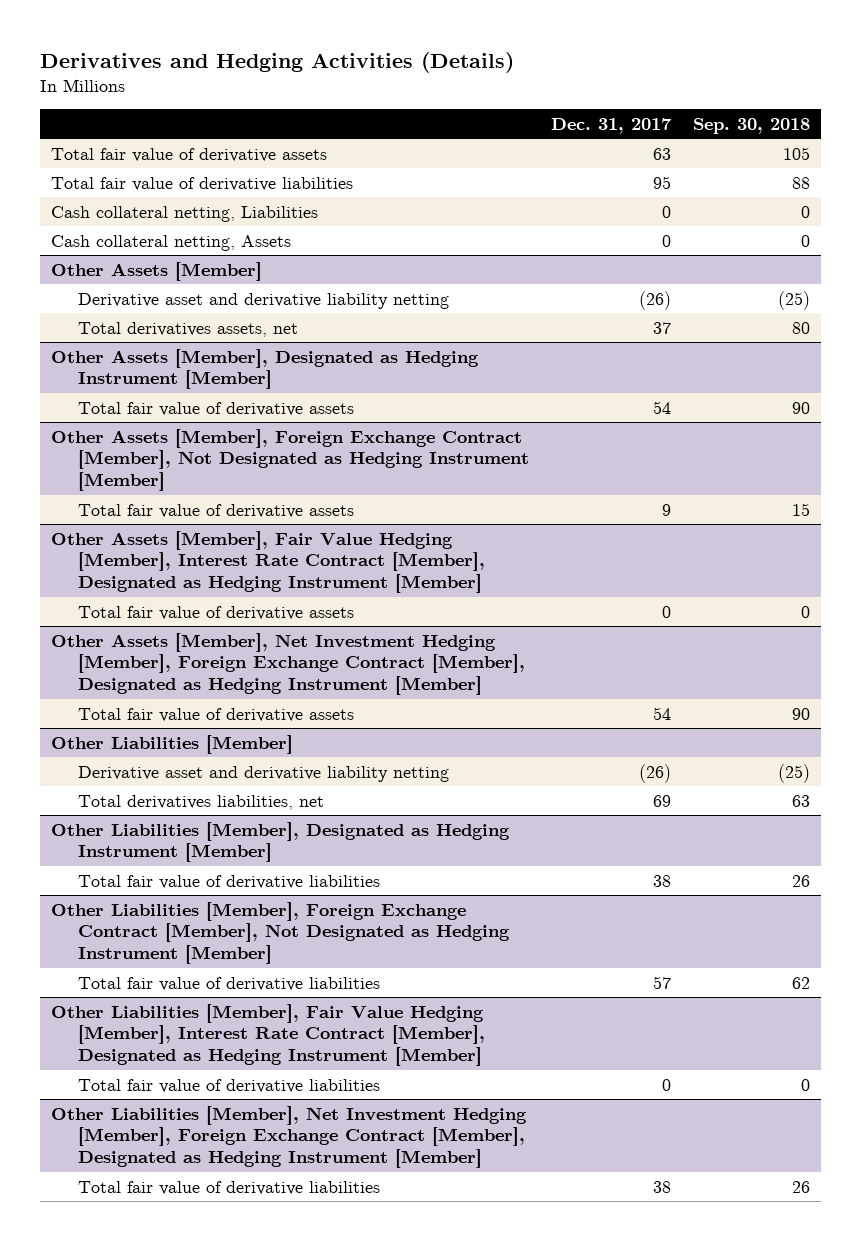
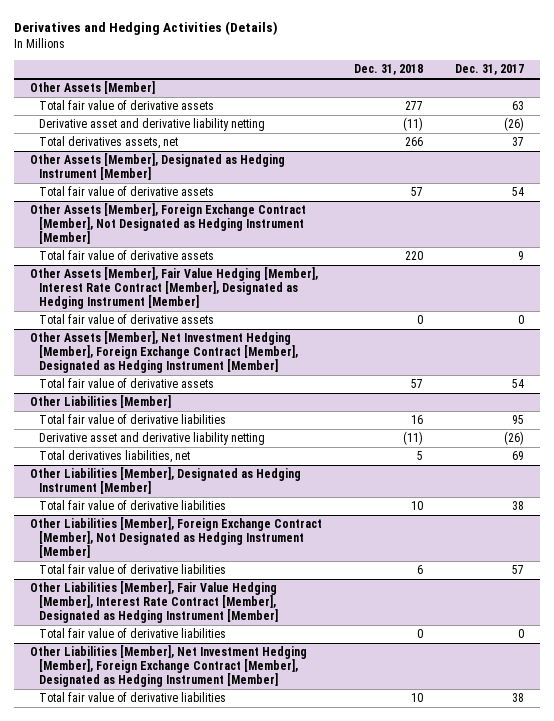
[693,117,811,134] Sep. 30, 2018 -> none
none -> [353,64,423,76] Dec. 31, 2018
[51,147,328,162] Total fair value of derivative assets -> none
[51,176,354,191] Total fair value of derivative liabilities -> none
[51,205,319,222] Cash collateral netting, Liabilities -> none
[51,234,292,251] Cash collateral netting, Assets -> none
none -> [38,100,214,111] Total fair value of derivative assets
none -> [38,414,226,425] Total fair value of derivative liabilities

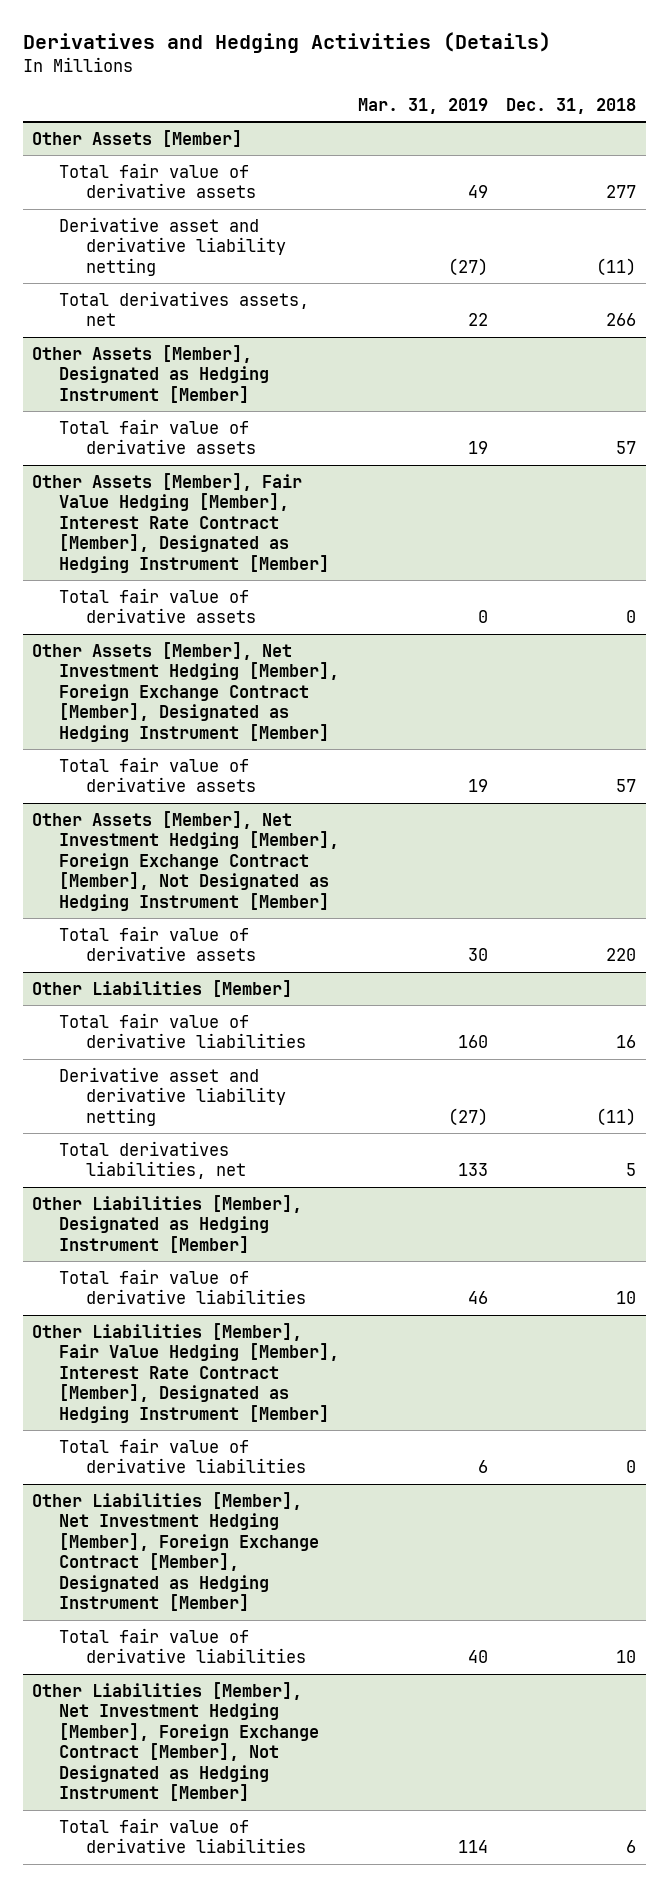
[454,64,524,76] Dec. 31, 2017 -> none
none -> [357,97,488,114] Mar. 31, 2019
[29,203,306,245] Other Assets [Member], Foreign Exchange Contract [Member], Not Designated as Hedging Instrument [Member] -> none
[38,250,214,261] Total fair value of derivative assets -> none
none -> [32,810,339,911] Other Assets [Member], Net Investment Hedging [Member], Foreign Exchange Contract [Member], Not Designated as Hedging Instrument [Member]
none -> [58,925,256,962] Total fair value of derivative assets
[29,517,322,559] Other Liabilities [Member], Foreign Exchange Contract [Member], Not Designated as Hedging Instrument [Member] -> none
[38,564,226,575] Total fair value of derivative liabilities -> none
none -> [32,1681,319,1802] Other Liabilities [Member], Net Investment Hedging [Member], Foreign Exchange Contract [Member], Not Designated as Hedging Instrument [Member]
none -> [58,1817,306,1854] Total fair value of derivative liabilities

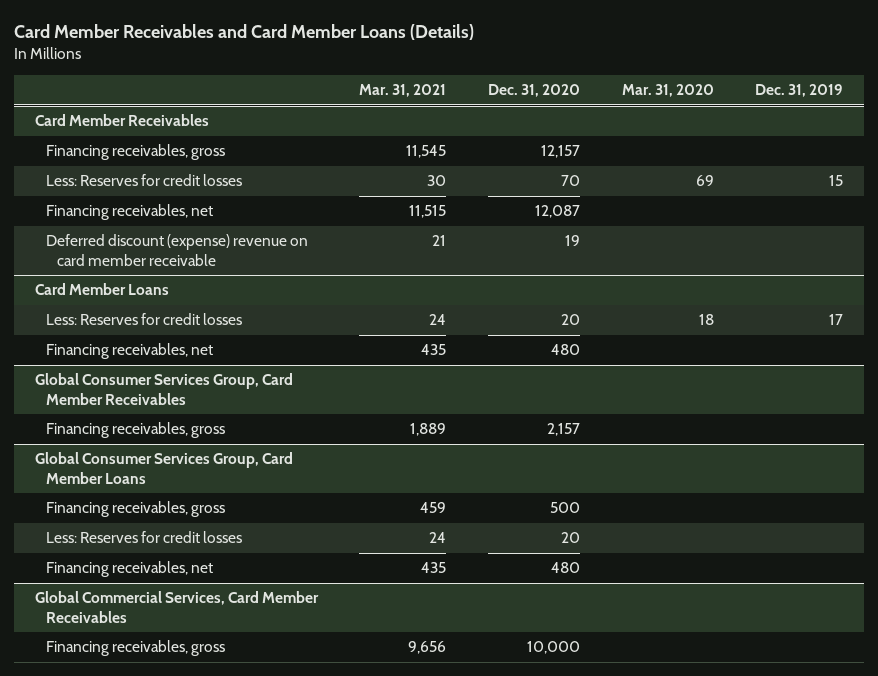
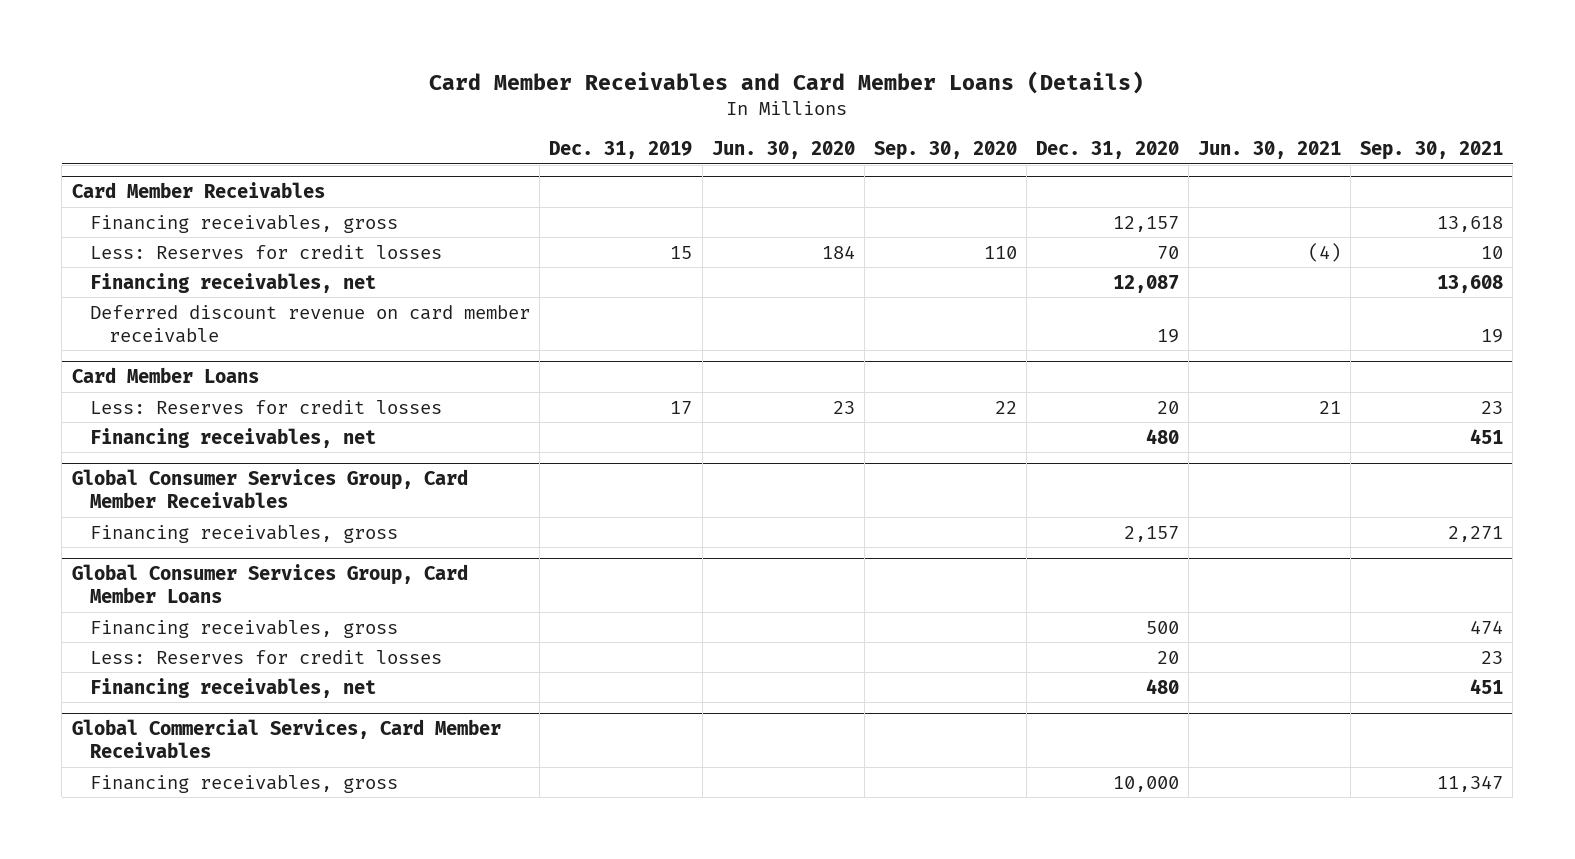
[359,84,447,98] Mar. 31, 2021 -> none
[621,84,714,98] Mar. 31, 2020 -> none
none -> [711,141,855,160] Jun. 30, 2020
none -> [873,141,1017,161] Sep. 30, 2020
none -> [1198,141,1342,160] Jun. 30, 2021
none -> [1360,141,1504,161] Sep. 30, 2021
[45,234,308,266] Deferred discount (expense) revenue on card member receivable -> [90,304,531,343] Deferred discount revenue on card member receivable

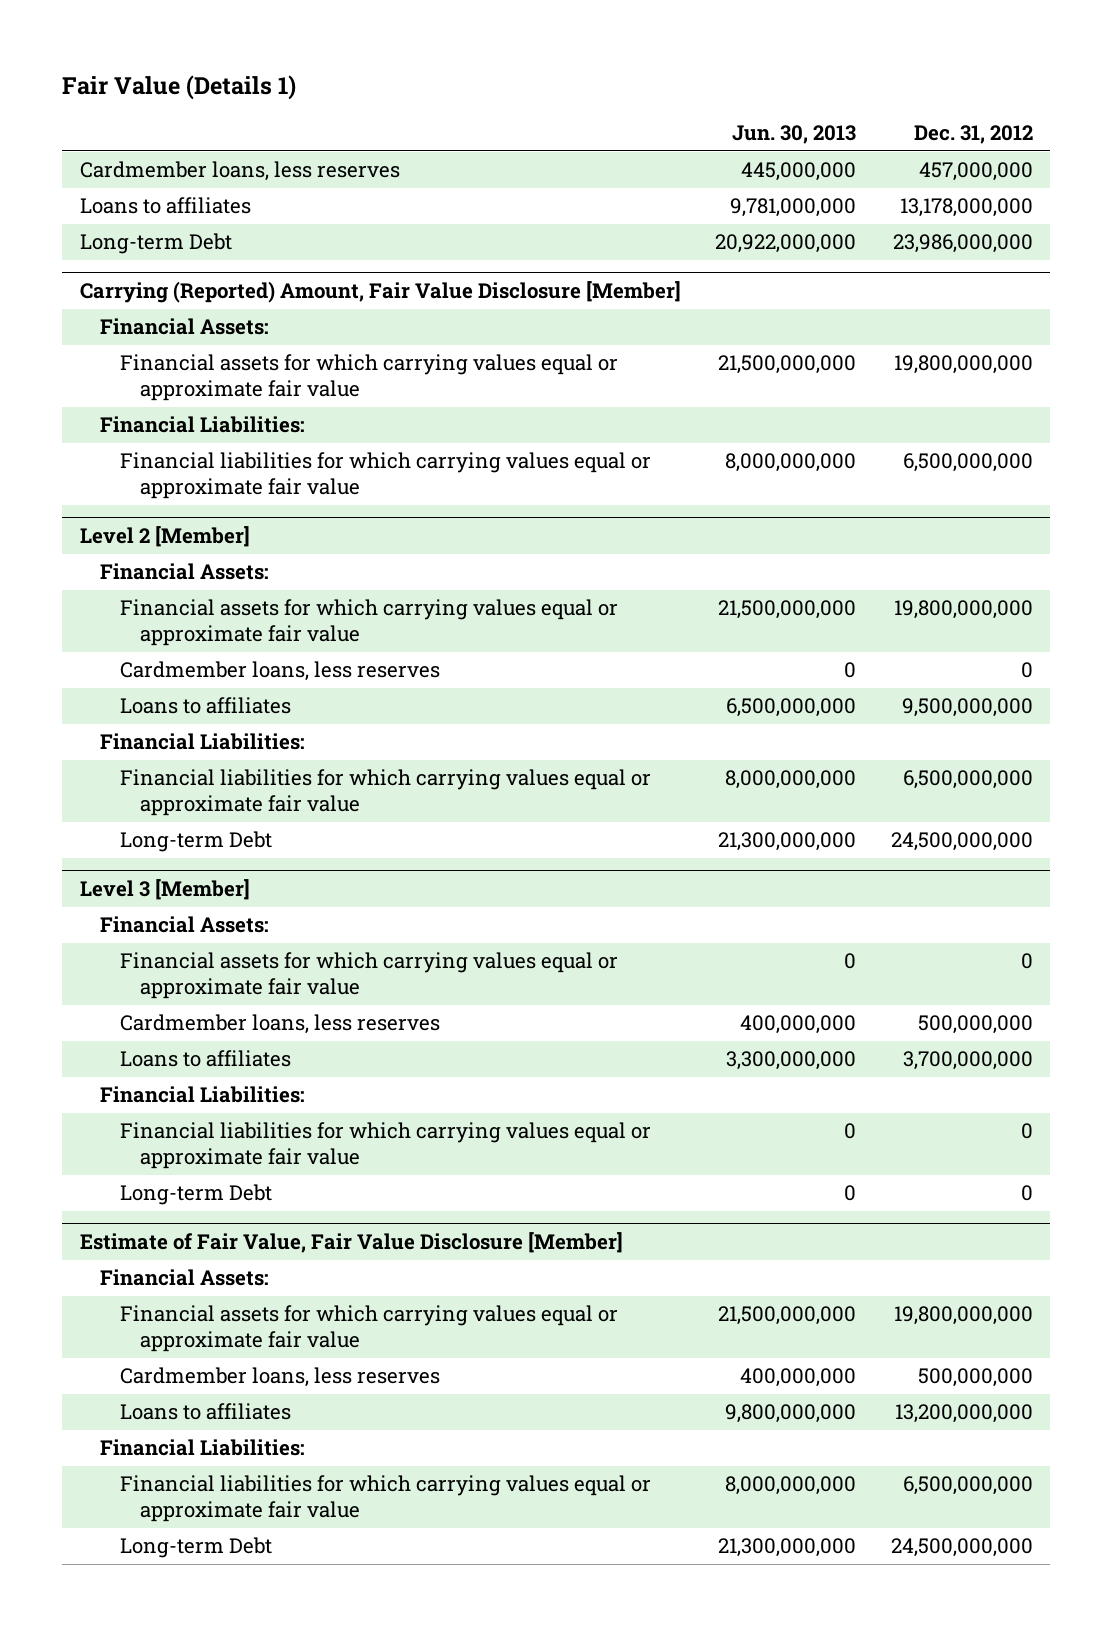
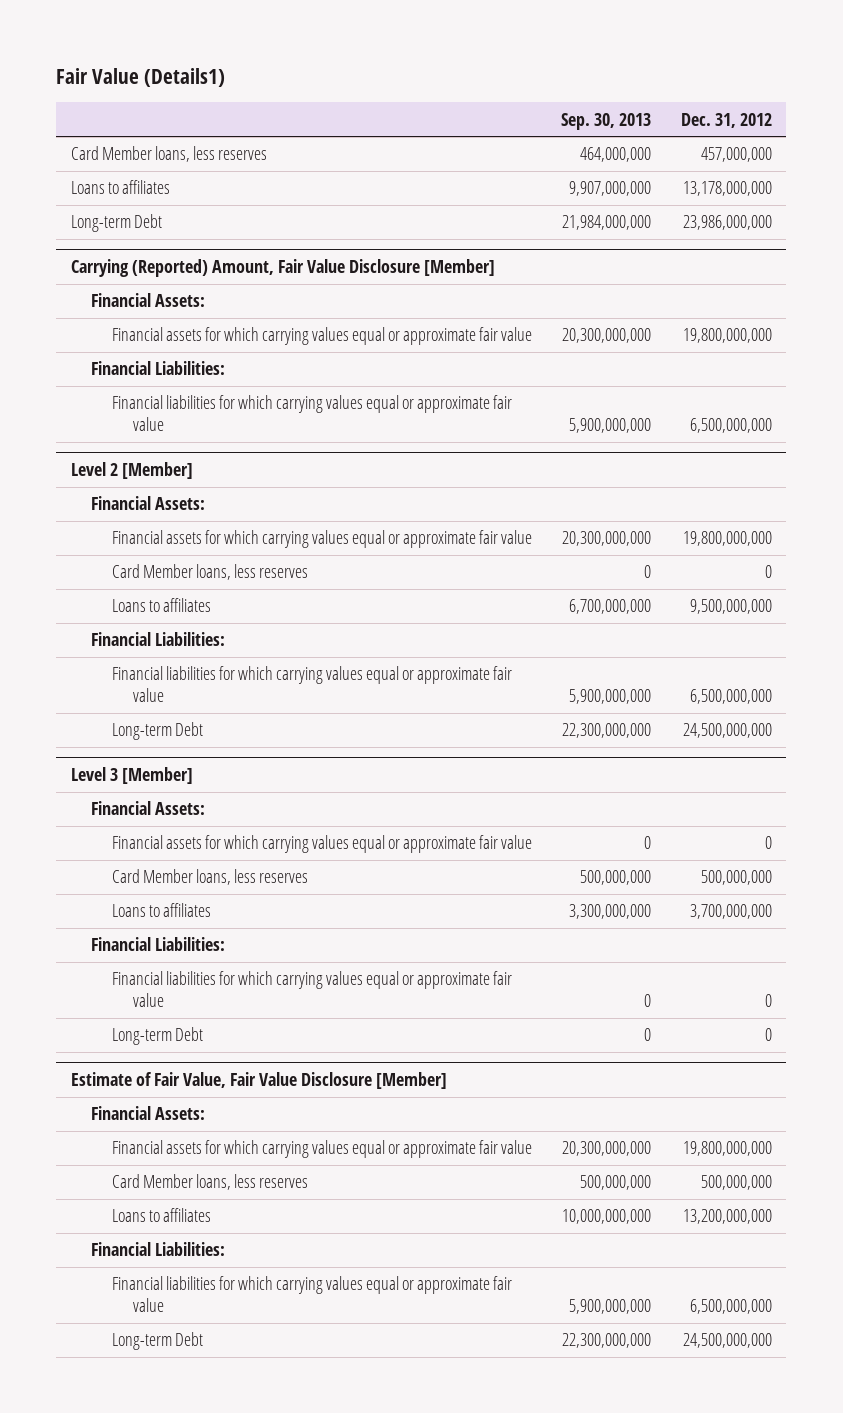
[62,75,297,101] Fair Value (Details 1) -> [56,68,226,88] Fair Value (Details1)
[732,125,857,145] Jun. 30, 2013 -> none
none -> [561,112,652,130] Sep. 30, 2013
[79,161,400,182] Cardmember loans, less reserves -> [70,146,267,163] Card Member loans, less reserves
[120,661,441,682] Cardmember loans, less reserves -> [112,564,309,581] Card Member loans, less reserves
[120,1014,441,1035] Cardmember loans, less reserves -> [112,869,309,886] Card Member loans, less reserves
[120,1367,441,1388] Cardmember loans, less reserves -> [112,1174,309,1191] Card Member loans, less reserves

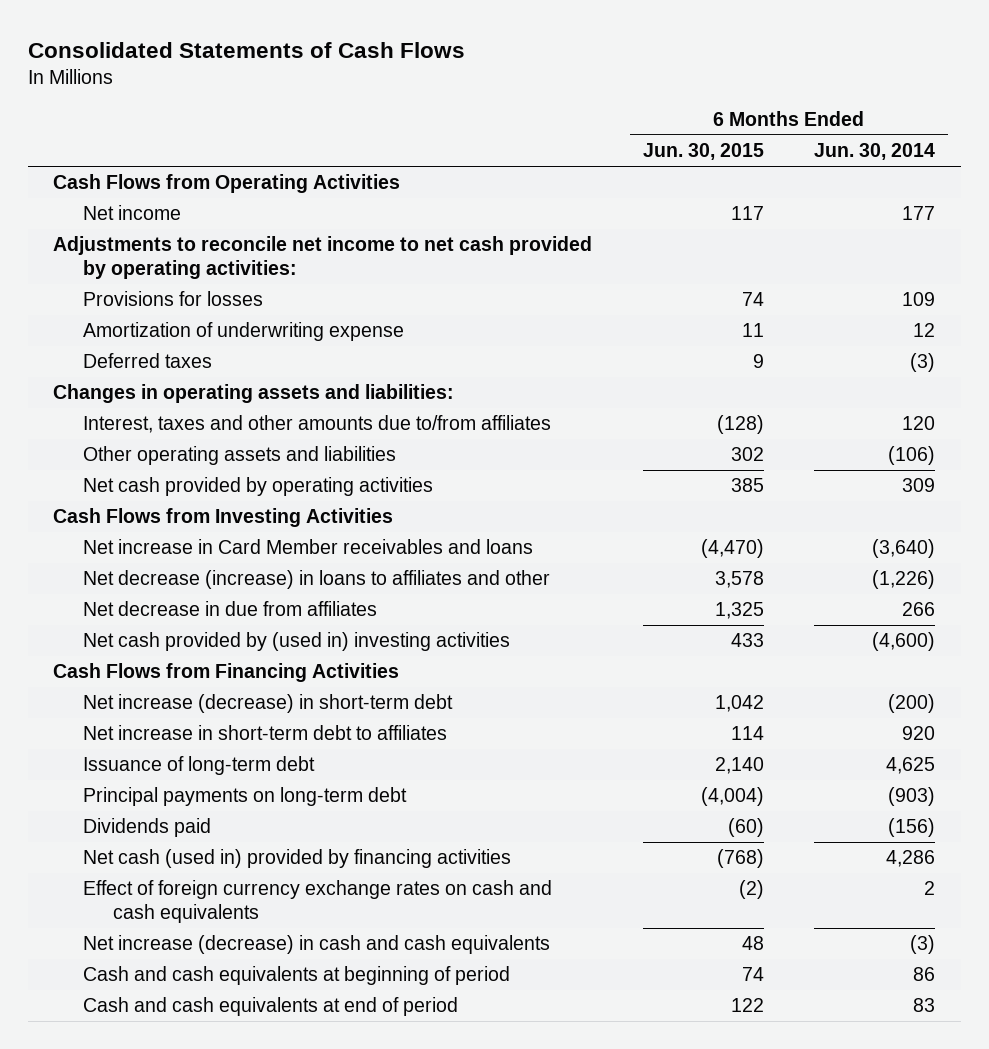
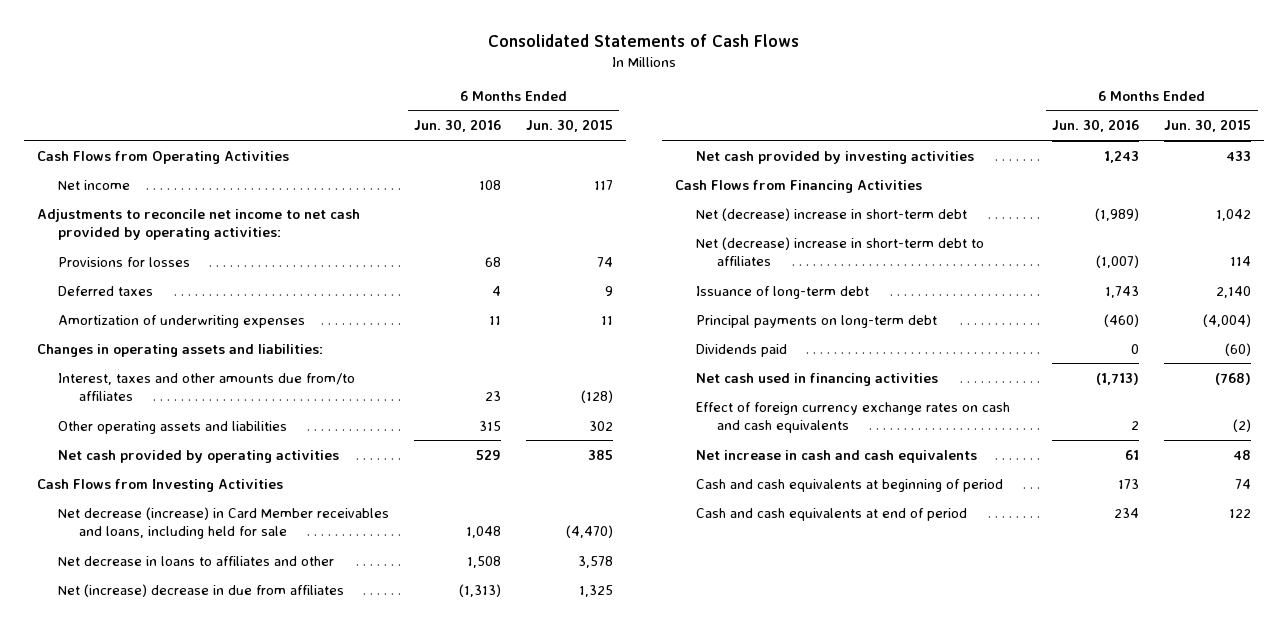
[814,143,936,161] Jun. 30, 2014 -> none
none -> [413,119,501,133] Jun. 30, 2016
[82,322,404,342] Amortization of underwriting expense -> none
none -> [57,314,305,328] Amortization of underwriting expenses
[82,415,551,434] Interest, taxes and other amounts due to/from affiliates -> [57,372,355,402] Interest, taxes and other amounts due from/to affiliates
[82,539,533,555] Net increase in Card Member receivables and loans -> [57,506,389,540] Net decrease (increase) in Card Member receivables and loans, including held for sale
[82,570,550,590] Net decrease (increase) in loans to affiliates and other -> [57,555,334,566] Net decrease in loans to affiliates and other
[82,601,377,617] Net decrease in due from affiliates -> [57,583,344,597] Net (increase) decrease in due from affiliates
[82,632,510,652] Net cash provided by (used in) investing activities -> [695,150,974,164] Net cash provided by investing activities
[82,694,453,714] Net increase (decrease) in short-term debt -> [695,207,967,221] Net (decrease) increase in short-term debt
[82,725,447,741] Net increase in short-term debt to affiliates -> [695,236,984,267] Net (decrease) increase in short-term debt to affiliates
[82,849,511,869] Net cash (used in) provided by financing activities -> [695,372,938,386] Net cash used in financing activities
[82,935,550,955] Net increase (decrease) in cash and cash equivalents -> [695,449,977,463] Net increase in cash and cash equivalents

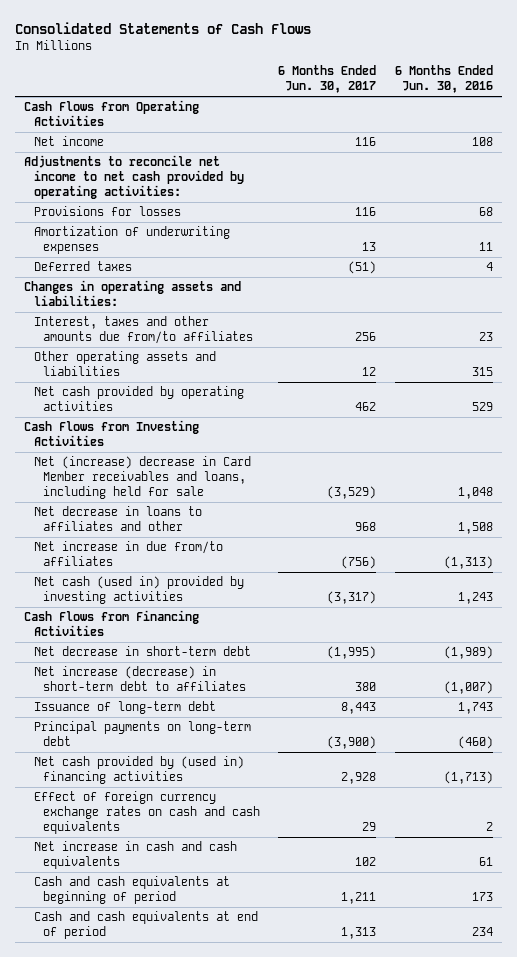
[526,119,614,133] Jun. 30, 2015 -> none
none -> [278,65,377,94] 6 Months Ended Jun. 30, 2017
[57,285,153,296] Deferred taxes -> [33,260,132,271] Deferred taxes
[57,506,389,540] Net decrease (increase) in Card Member receivables and loans, including held for sale -> [33,455,251,500] Net (increase) decrease in Card Member receivables and loans, including held for sale
[57,583,344,597] Net (increase) decrease in due from affiliates -> [33,540,223,567] Net increase in due from/to affiliates
[695,150,974,164] Net cash provided by investing activities -> [33,575,244,605] Net cash (used in) provided by investing activities
[695,207,967,221] Net (decrease) increase in short-term debt -> [33,645,251,656] Net decrease in short-term debt
[695,236,984,267] Net (decrease) increase in short-term debt to affiliates -> [33,665,246,692] Net increase (decrease) in short-term debt to affiliates
[695,343,787,357] Dividends paid -> none
[695,372,938,386] Net cash used in financing activities -> [33,755,244,785] Net cash provided by (used in) financing activities

